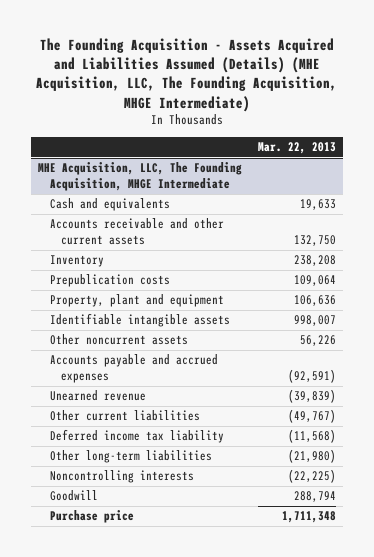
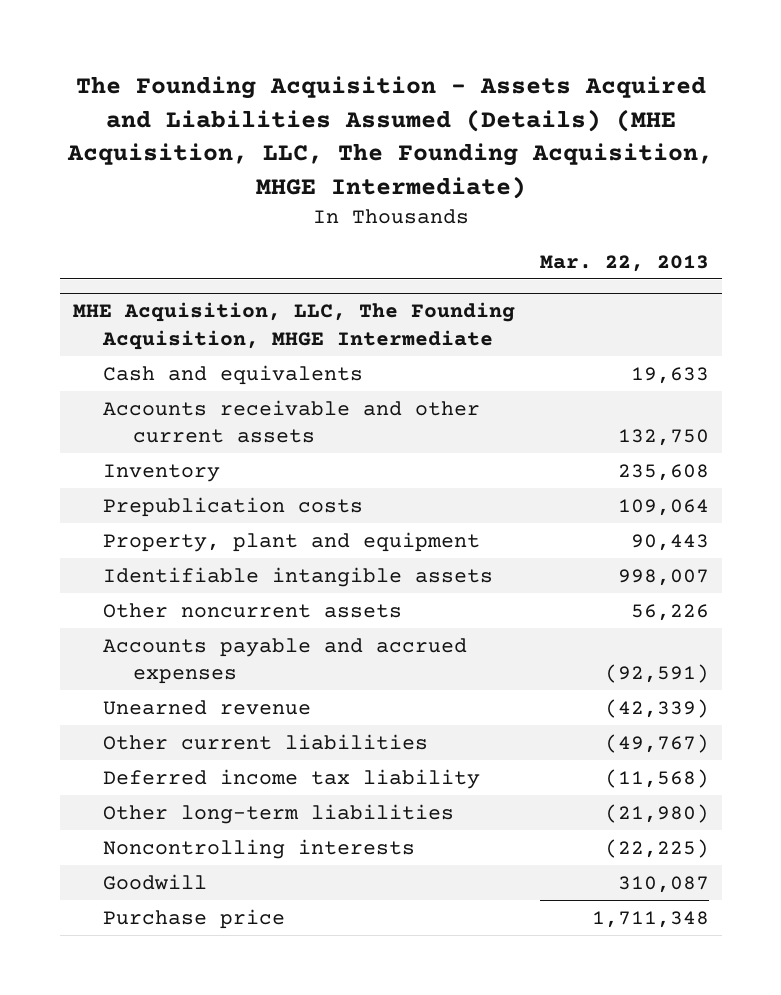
[293,255,336,267] 238,208 -> [617,463,709,481] 235,608
[293,295,336,307] 106,636 -> [630,533,709,551] 90,443
[287,389,336,404] (39,839) -> [604,698,709,718] (42,339)
[293,491,336,503] 288,794 -> [617,875,709,893] 310,087

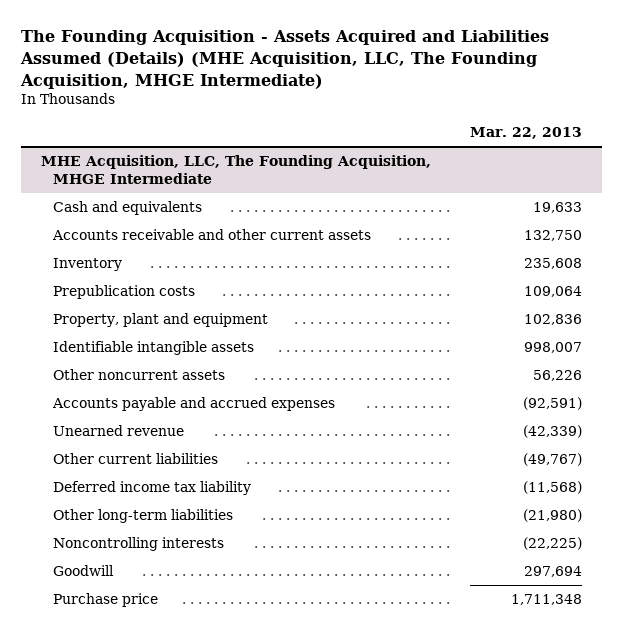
[630,533,709,551] 90,443 -> [524,314,583,326] 102,836
[617,875,709,893] 310,087 -> [524,566,583,578] 297,694

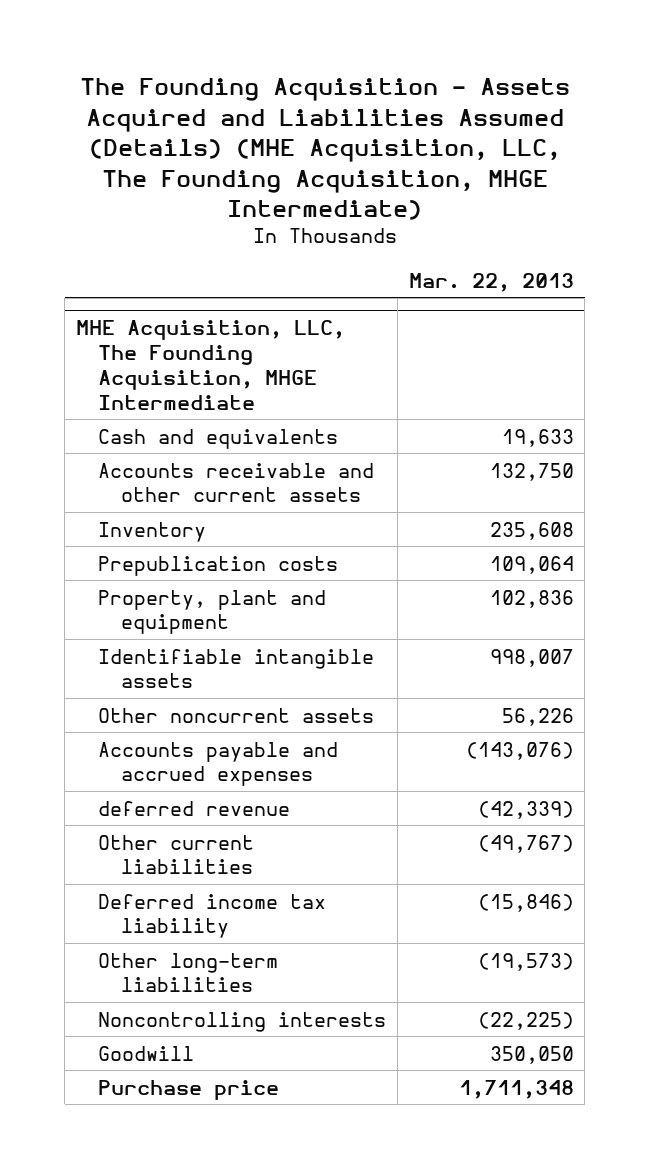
[523,397,583,411] (92,591) -> [465,741,574,760] (143,076)
[53,425,185,437] Unearned revenue -> [98,800,291,816] deferred revenue
[523,481,583,495] (11,568) -> [477,893,574,912] (15,846)
[523,509,583,523] (21,980) -> [477,952,574,971] (19,573)
[524,566,583,578] 297,694 -> [489,1045,574,1064] 350,050

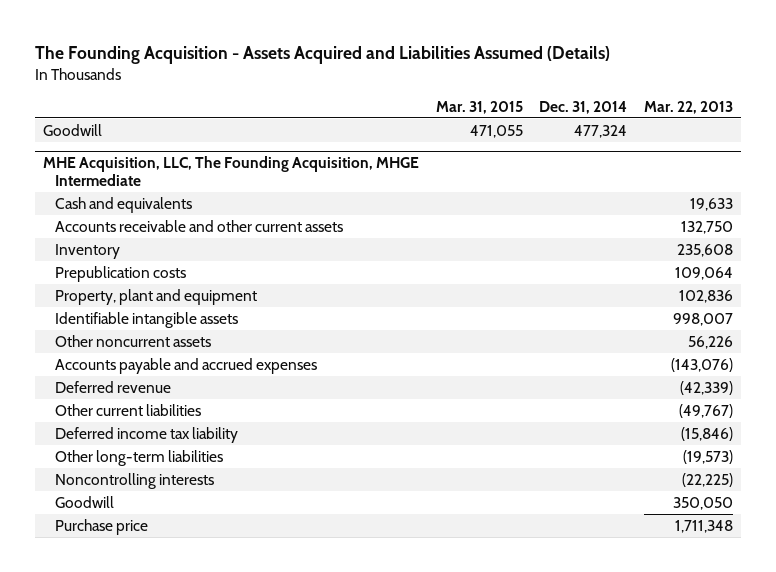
[79,78,570,220] The Founding Acquisition - Assets Acquired and Liabilities Assumed (Details) (MHE Acquisition, LLC, The Founding Acquisition, MHGE Intermediate) -> [35,46,611,65] The Founding Acquisition - Assets Acquired and Liabilities Assumed (Details)
none -> [435,100,523,114] Mar. 31, 2015
none -> [539,100,628,114] Dec. 31, 2014
none -> [43,123,103,136] Goodwill
[98,800,291,816] deferred revenue -> [55,380,172,393] Deferred revenue

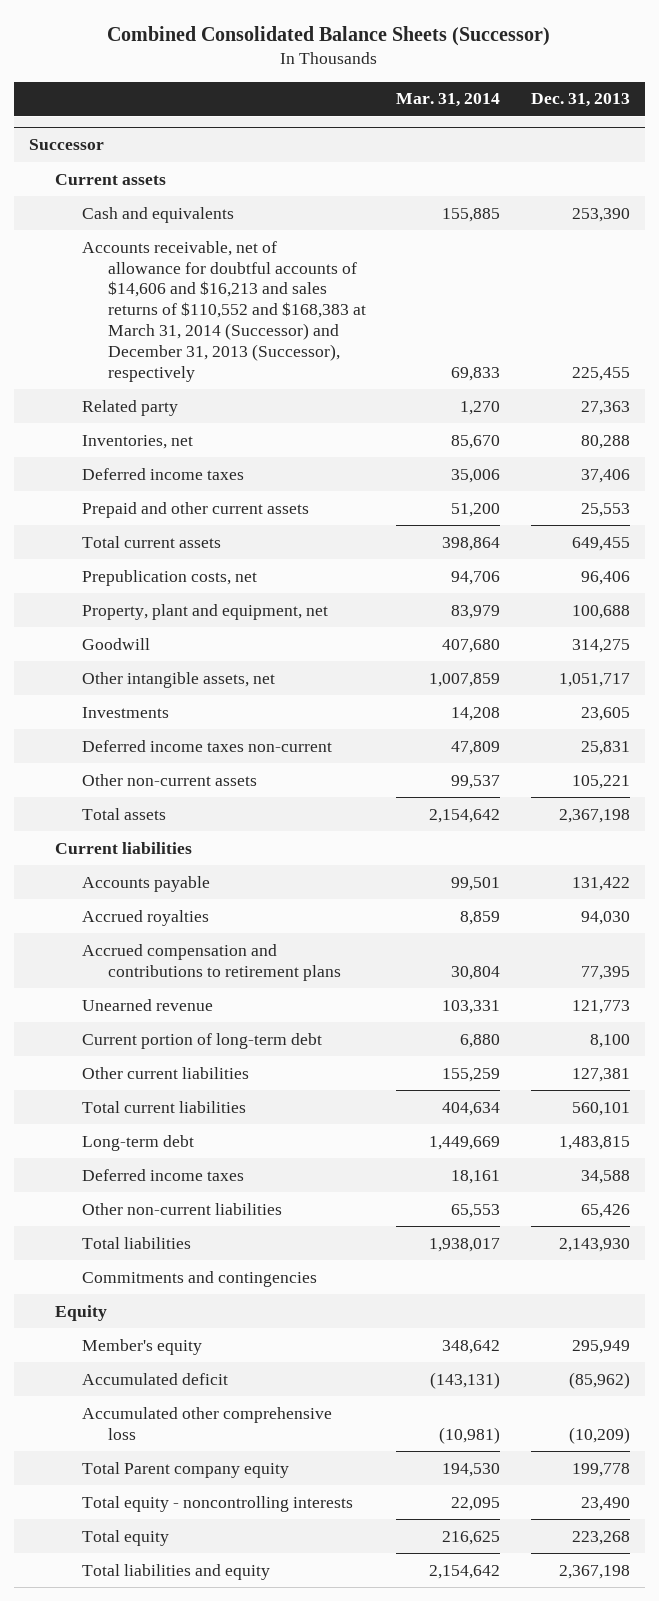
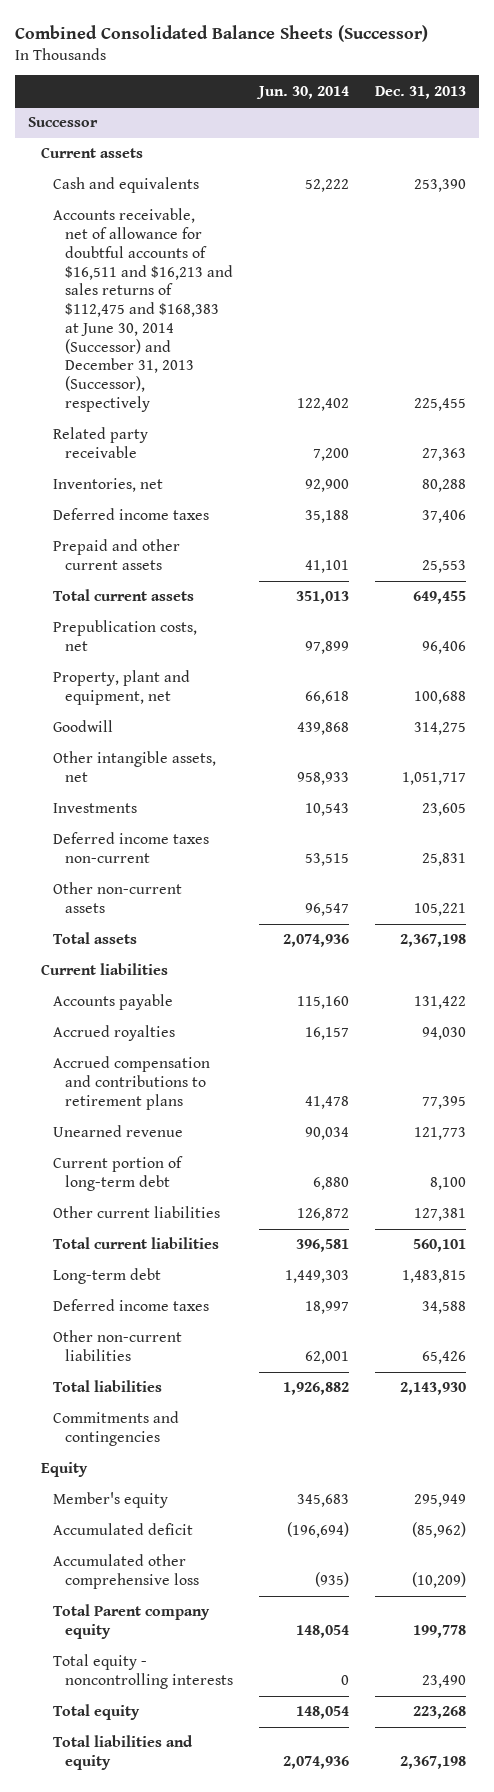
[396,93,501,108] Mar. 31, 2014 -> none
none -> [255,85,349,99] Jun. 30, 2014
[81,240,366,382] Accounts receivable, net of allowance for doubtful accounts of $14,606 and $16,213 and sales returns of $110,552 and $168,383 at March 31, 2014 (Successor) and December 31, 2013 (Successor), respectively -> [52,208,234,413] Accounts receivable, net of allowance for doubtful accounts of $16,511 and $16,213 and sales returns of $112,475 and $168,383 at June 30, 2014 (Successor) and December 31, 2013 (Successor), respectively
[81,399,178,416] Related party -> [52,427,148,459] Related party receivable

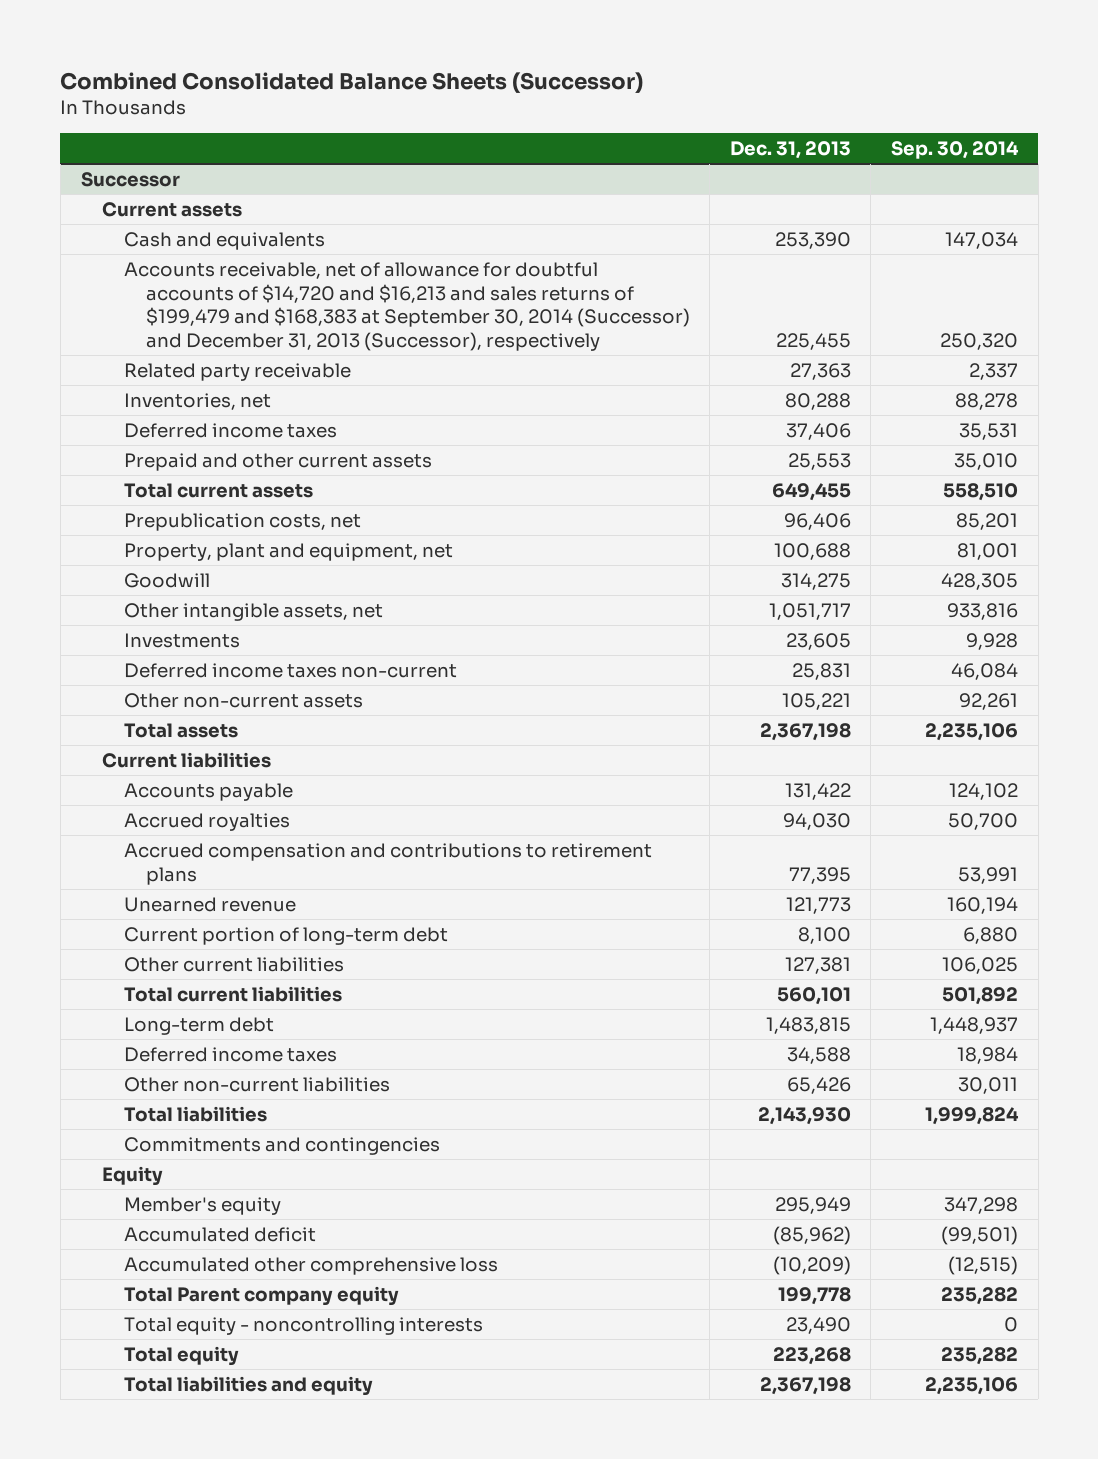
[255,85,349,99] Jun. 30, 2014 -> none
none -> [890,140,1019,159] Sep. 30, 2014
[52,208,234,413] Accounts receivable, net of allowance for doubtful accounts of $16,511 and $16,213 and sales returns of $112,475 and $168,383 at June 30, 2014 (Successor) and December 31, 2013 (Successor), respectively -> [124,261,690,352] Accounts receivable, net of allowance for doubtful accounts of $14,720 and $16,213 and sales returns of $199,479 and $168,383 at September 30, 2014 (Successor) and December 31, 2013 (Successor), respectively

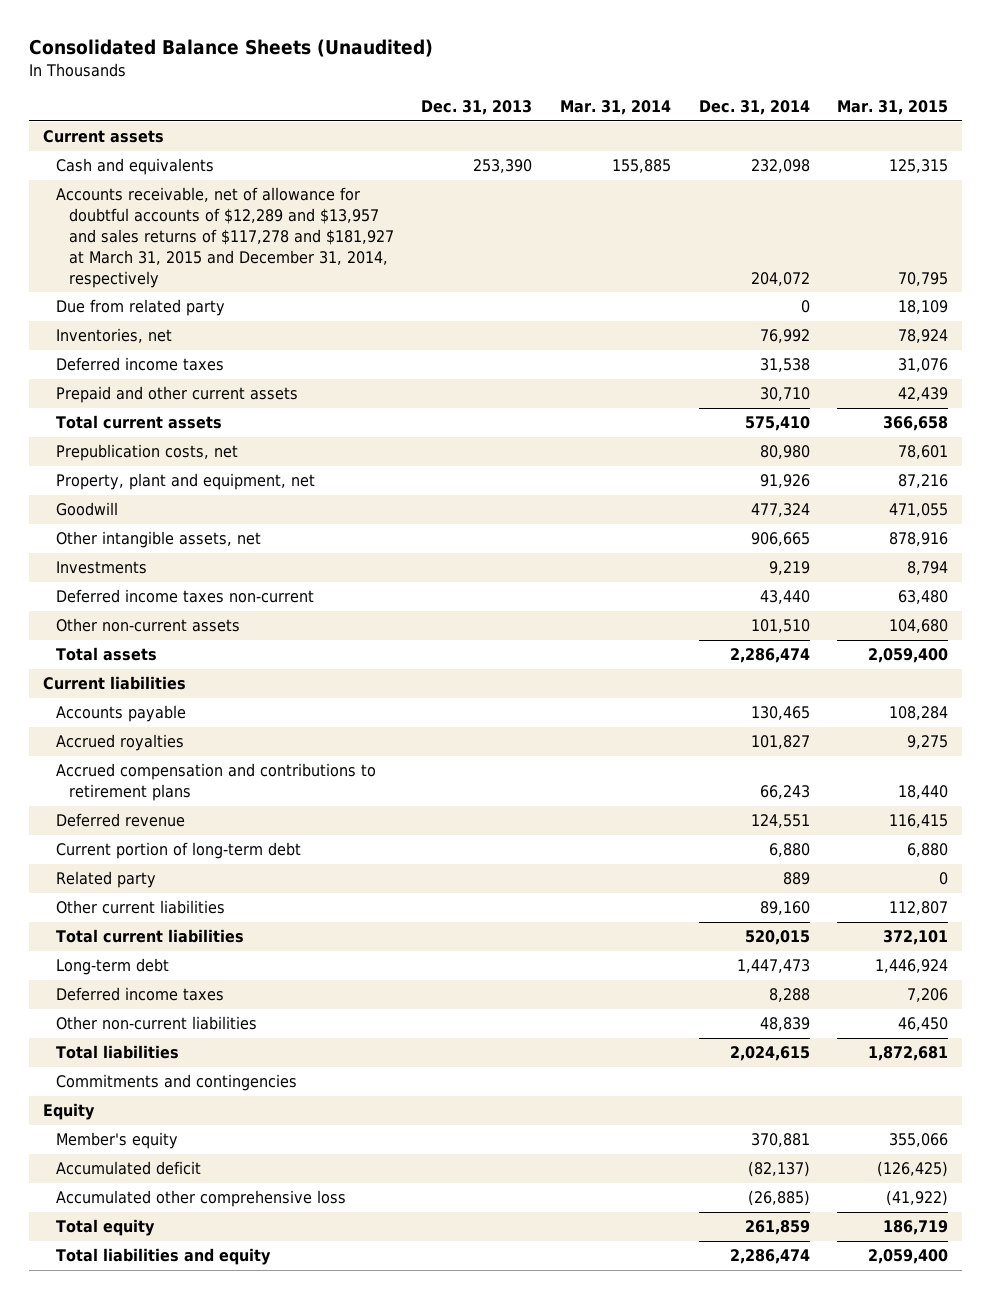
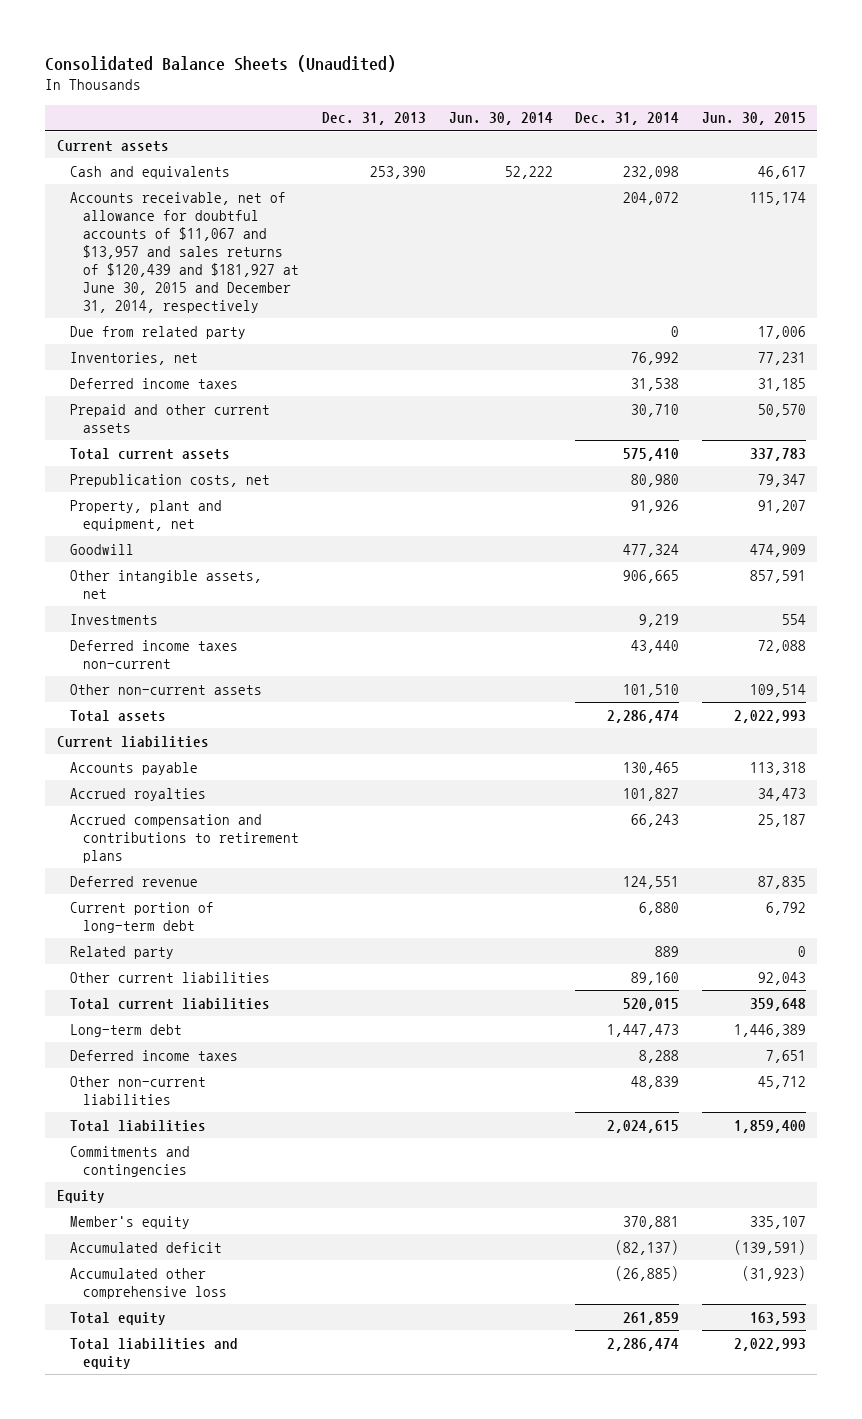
[560,100,672,116] Mar. 31, 2014 -> none
[837,100,949,116] Mar. 31, 2015 -> none
none -> [448,112,553,126] Jun. 30, 2014
none -> [701,112,806,126] Jun. 30, 2015
[55,187,394,288] Accounts receivable, net of allowance for doubtful accounts of $12,289 and $13,957 and sales returns of $117,278 and $181,927 at March 31, 2015 and December 31, 2014, respectively -> [69,191,300,313] Accounts receivable, net of allowance for doubtful accounts of $11,067 and $13,957 and sales returns of $120,439 and $181,927 at June 30, 2015 and December 31, 2014, respectively

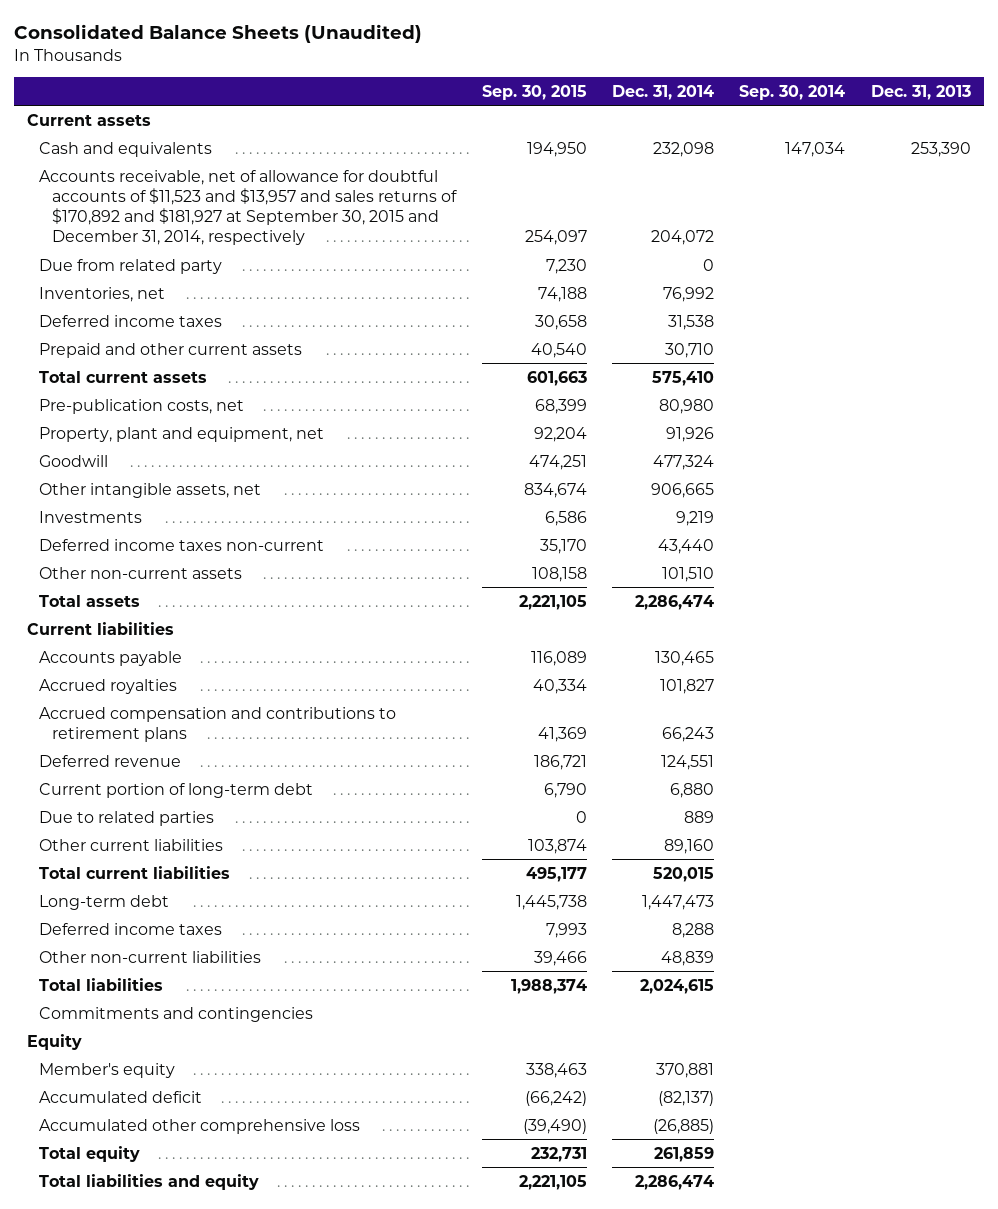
[448,112,553,126] Jun. 30, 2014 -> none
[701,112,806,126] Jun. 30, 2015 -> none
none -> [481,84,587,100] Sep. 30, 2015
none -> [739,84,846,100] Sep. 30, 2014
[69,191,300,313] Accounts receivable, net of allowance for doubtful accounts of $11,067 and $13,957 and sales returns of $120,439 and $181,927 at June 30, 2015 and December 31, 2014, respectively -> [39,169,458,246] Accounts receivable, net of allowance for doubtful accounts of $11,523 and $13,957 and sales returns of $170,892 and $181,927 at September 30, 2015 and December 31, 2014, respectively
[69,473,270,487] Prepublication costs, net -> [39,398,245,414] Pre-publication costs, net
[69,945,174,959] Related party -> [39,810,215,826] Due to related parties

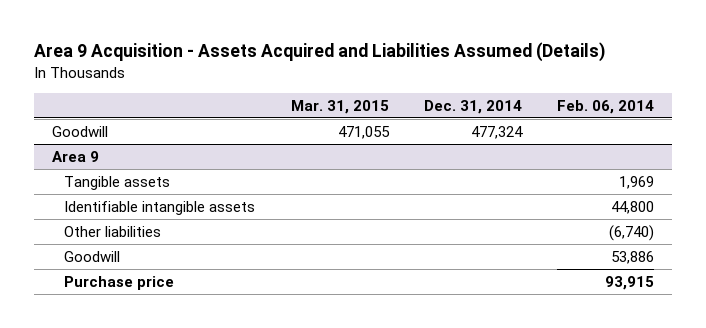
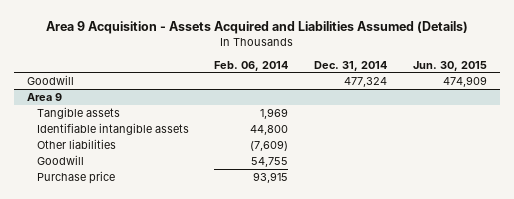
[290,99,389,114] Mar. 31, 2015 -> none
none -> [413,60,488,71] Jun. 30, 2015
[609,224,655,241] (6,740) -> [250,139,289,151] (7,609)
[611,250,655,264] 53,886 -> [251,156,289,167] 54,755

